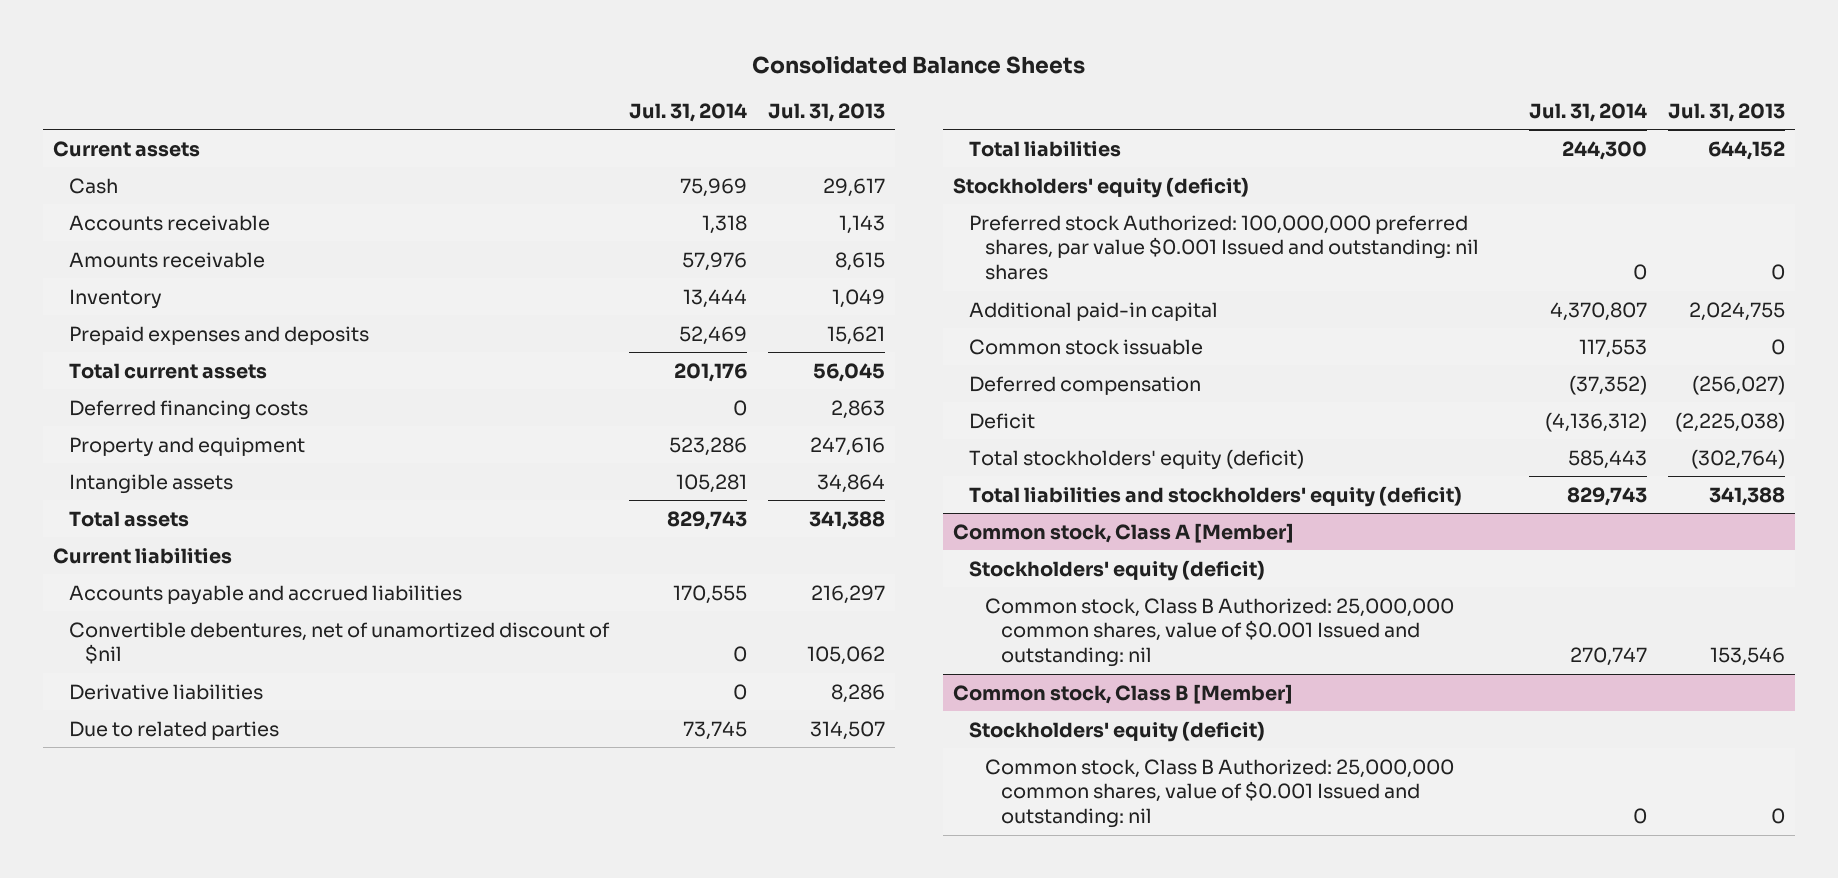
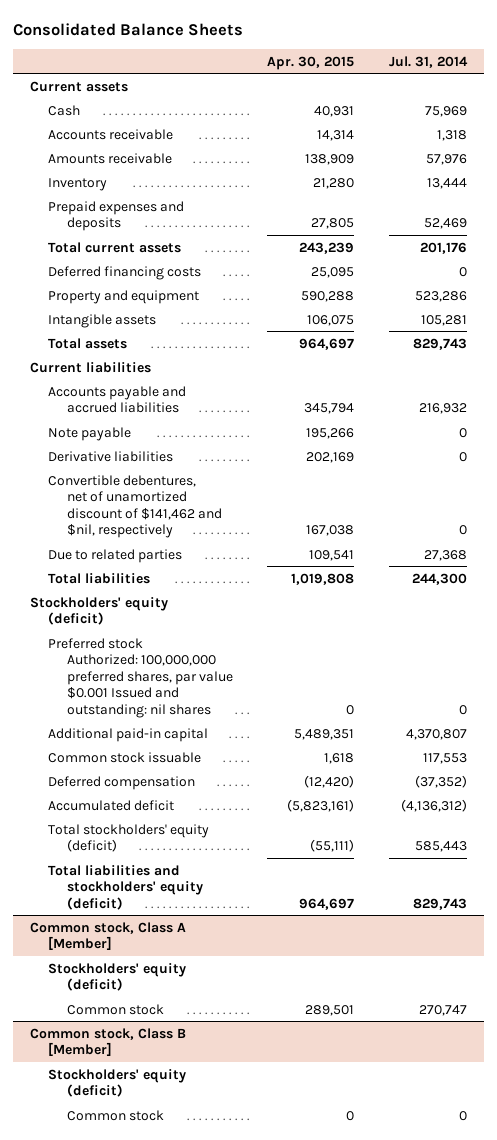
[767,102,885,122] Jul. 31, 2013 -> none
none -> [267,55,355,70] Apr. 30, 2015
[68,621,610,665] Convertible debentures, net of unamortized discount of $nil -> none
[673,584,748,604] 170,555 -> [418,403,467,415] 216,932
none -> [48,426,132,441] Note payable
none -> [48,474,222,539] Convertible debentures, net of unamortized discount of $141,462 and $nil, respectively
[683,720,748,740] 73,745 -> [423,549,467,561] 27,368
[968,412,1035,429] Deficit -> [48,799,175,811] Accumulated deficit
[984,597,1454,668] Common stock, Class B Authorized: 25,000,000 common shares, value of $0.001 Issued and outstanding: nil -> [66,1003,164,1015] Common stock
[984,758,1454,829] Common stock, Class B Authorized: 25,000,000 common shares, value of $0.001 Issued and outstanding: nil -> [66,1109,164,1121] Common stock

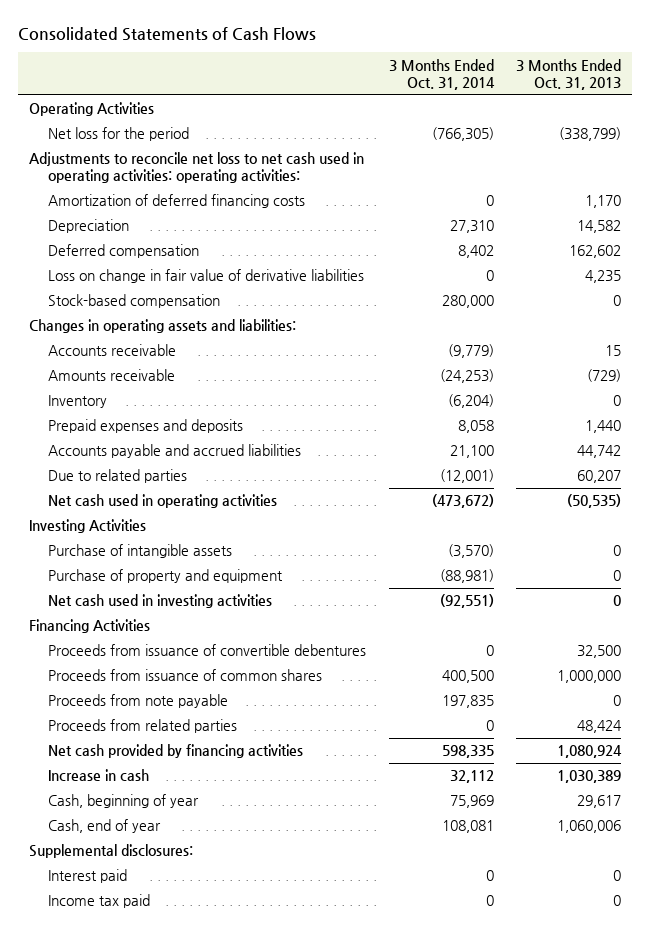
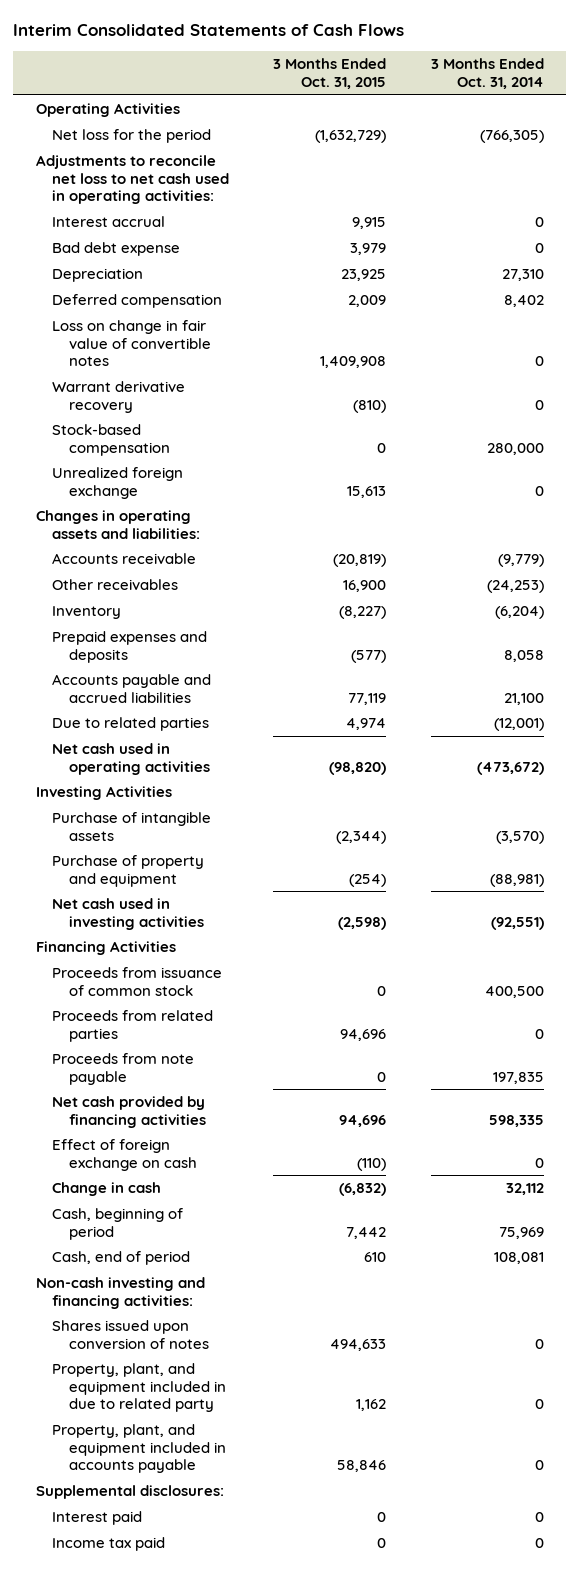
[17,26,316,41] Consolidated Statements of Cash Flows -> [13,24,405,37] Interim Consolidated Statements of Cash Flows
[515,58,621,90] 3 Months Ended Oct. 31, 2013 -> none
none -> [273,58,387,89] 3 Months Ended Oct. 31, 2015
[48,194,306,209] Amortization of deferred financing costs -> none
[28,152,364,184] Adjustments to reconcile net loss to net cash used in operating activities: operating activities: -> [35,155,230,205] Adjustments to reconcile net loss to net cash used in operating activities:
none -> [52,216,166,228] Interest accrual
none -> [52,242,181,257] Bad debt expense
[48,269,365,284] Loss on change in fair value of derivative liabilities -> [52,320,211,367] Loss on change in fair value of convertible notes
none -> [52,381,186,413] Warrant derivative recovery
none -> [52,467,184,499] Unrealized foreign exchange
[48,369,176,382] Amounts receivable -> [52,579,179,591] Other receivables
[48,644,367,657] Proceeds from issuance of convertible debentures -> none
[48,669,323,682] Proceeds from issuance of common shares -> [52,967,223,996] Proceeds from issuance of common stock
[48,694,229,709] Proceeds from note payable -> [52,1053,195,1085] Proceeds from note payable
none -> [52,1139,197,1171] Effect of foreign exchange on cash
[48,769,150,782] Increase in cash -> [52,1182,162,1197] Change in cash
[48,794,200,809] Cash, beginning of year -> [52,1208,184,1240] Cash, beginning of period
[48,819,162,834] Cash, end of year -> [52,1251,191,1266] Cash, end of period
none -> [35,1277,205,1309] Non-cash investing and financing activities:
none -> [52,1320,209,1349] Shares issued upon conversion of notes
none -> [52,1363,226,1413] Property, plant, and equipment included in due to related party
none -> [52,1424,226,1474] Property, plant, and equipment included in accounts payable

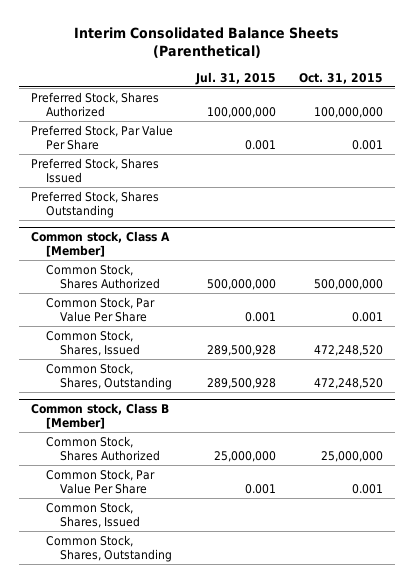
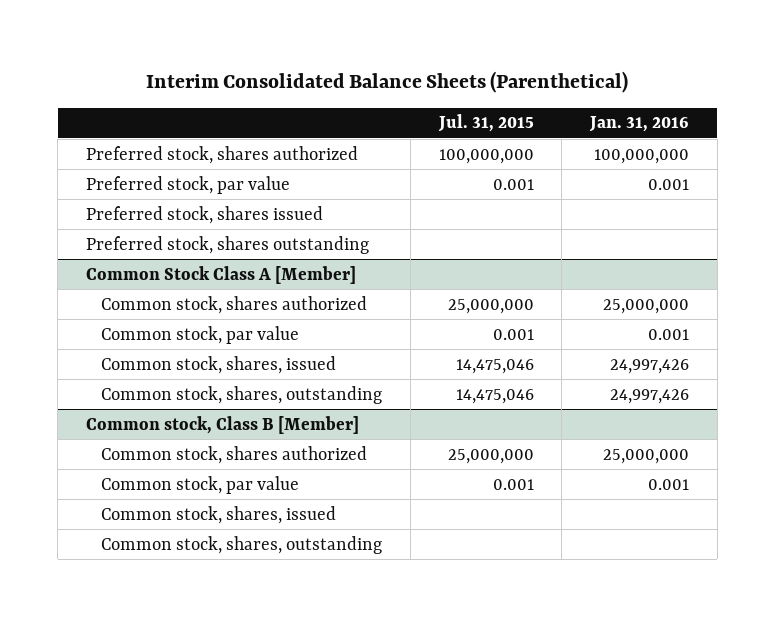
[299,72,384,84] Oct. 31, 2015 -> none
none -> [588,116,689,133] Jan. 31, 2016
[30,91,159,117] Preferred Stock, Shares Authorized -> [86,145,359,164] Preferred stock, shares authorized
[30,124,173,150] Preferred Stock, Par Value Per Share -> [86,175,291,194] Preferred stock, par value
[30,157,159,183] Preferred Stock, Shares Issued -> [86,205,324,224] Preferred stock, shares issued
[30,190,159,218] Preferred Stock, Shares Outstanding -> [86,235,370,254] Preferred stock, shares outstanding
[30,230,170,257] Common stock, Class A [Member] -> [86,265,357,284] Common Stock Class A [Member]
[45,263,161,289] Common Stock, Shares Authorized -> [101,295,368,314] Common stock, shares authorized
[206,278,276,290] 500,000,000 -> [447,298,534,314] 25,000,000
[45,296,155,322] Common Stock, Par Value Per Share -> [101,325,300,344] Common stock, par value
[45,329,141,356] Common Stock, Shares, Issued -> [101,355,337,374] Common stock, shares, issued
[206,344,276,356] 289,500,928 -> [455,358,534,374] 14,475,046
[45,362,173,390] Common Stock, Shares, Outstanding -> [101,385,383,404] Common stock, shares, outstanding
[206,377,276,389] 289,500,928 -> [455,388,534,404] 14,475,046
[45,435,161,461] Common Stock, Shares Authorized -> [101,445,368,464] Common stock, shares authorized
[45,468,155,494] Common Stock, Par Value Per Share -> [101,475,300,494] Common stock, par value
[45,501,141,528] Common Stock, Shares, Issued -> [101,505,337,524] Common stock, shares, issued
[45,534,173,562] Common Stock, Shares, Outstanding -> [101,535,383,554] Common stock, shares, outstanding

